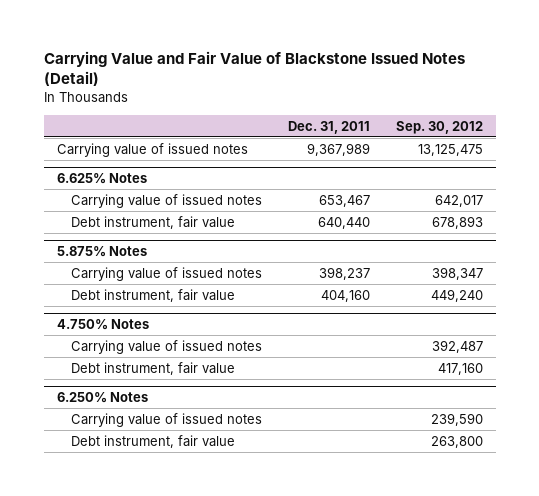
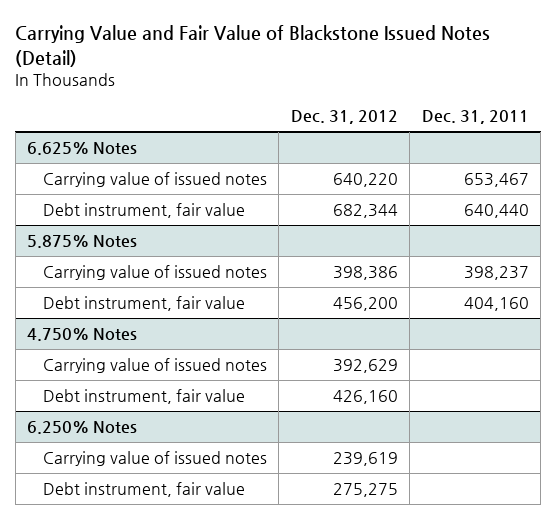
[395,120,483,134] Sep. 30, 2012 -> none
none -> [290,110,398,125] Dec. 31, 2012
[56,142,248,157] Carrying value of issued notes -> none

